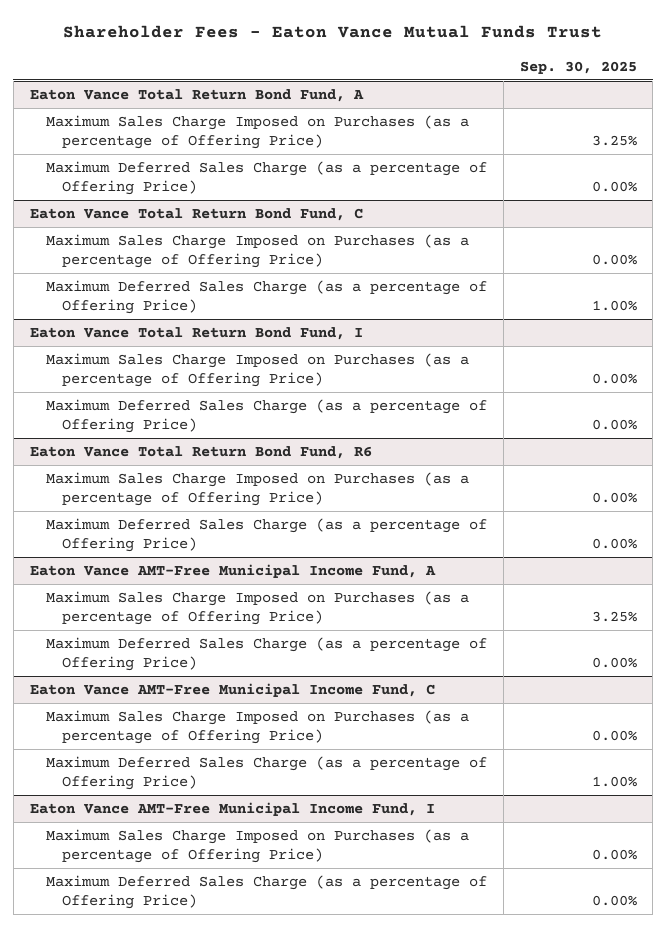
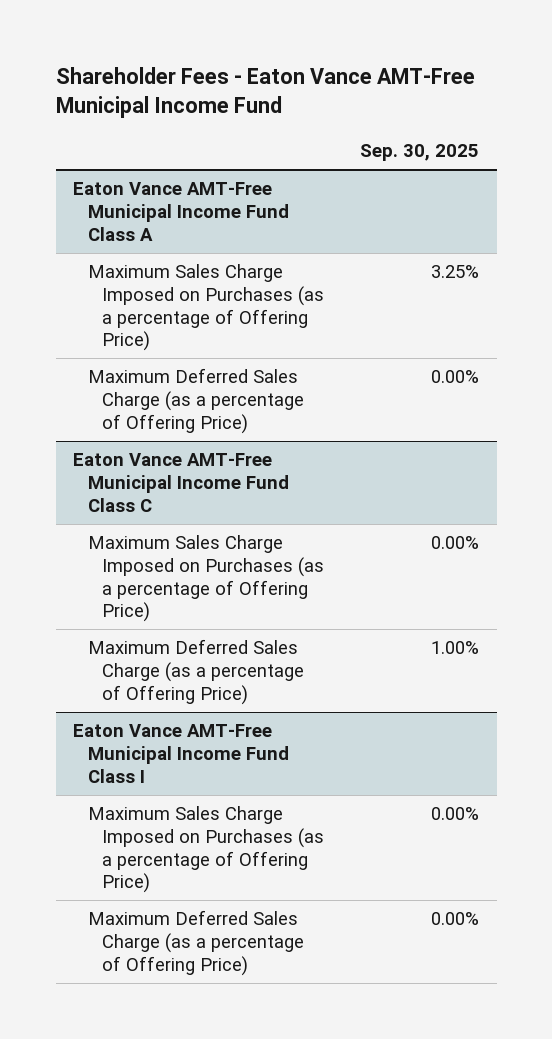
[63,25,603,39] Shareholder Fees - Eaton Vance Mutual Funds Trust -> [55,67,475,119] Shareholder Fees - Eaton Vance AMT-Free Municipal Income Fund
[29,89,364,103] Eaton Vance Total Return Bond Fund, A -> none
[46,115,470,149] Maximum Sales Charge Imposed on Purchases (as a percentage of Offering Price) -> none
[46,161,488,195] Maximum Deferred Sales Charge (as a percentage of Offering Price) -> none
[29,208,363,222] Eaton Vance Total Return Bond Fund, C -> none
[46,234,470,268] Maximum Sales Charge Imposed on Purchases (as a percentage of Offering Price) -> none
[46,280,488,314] Maximum Deferred Sales Charge (as a percentage of Offering Price) -> none
[29,327,363,341] Eaton Vance Total Return Bond Fund, I -> none
[46,353,470,387] Maximum Sales Charge Imposed on Purchases (as a percentage of Offering Price) -> none
[46,399,488,433] Maximum Deferred Sales Charge (as a percentage of Offering Price) -> none
[29,446,372,460] Eaton Vance Total Return Bond Fund, R6 -> none
[46,472,470,506] Maximum Sales Charge Imposed on Purchases (as a percentage of Offering Price) -> none
[46,518,488,552] Maximum Deferred Sales Charge (as a percentage of Offering Price) -> none
[29,564,436,579] Eaton Vance AMT-Free Municipal Income Fund, A -> [73,182,289,241] Eaton Vance AMT-Free Municipal Income Fund Class A
[29,683,435,698] Eaton Vance AMT-Free Municipal Income Fund, C -> [73,453,289,512] Eaton Vance AMT-Free Municipal Income Fund Class C
[29,802,435,817] Eaton Vance AMT-Free Municipal Income Fund, I -> [73,724,289,783] Eaton Vance AMT-Free Municipal Income Fund Class I

